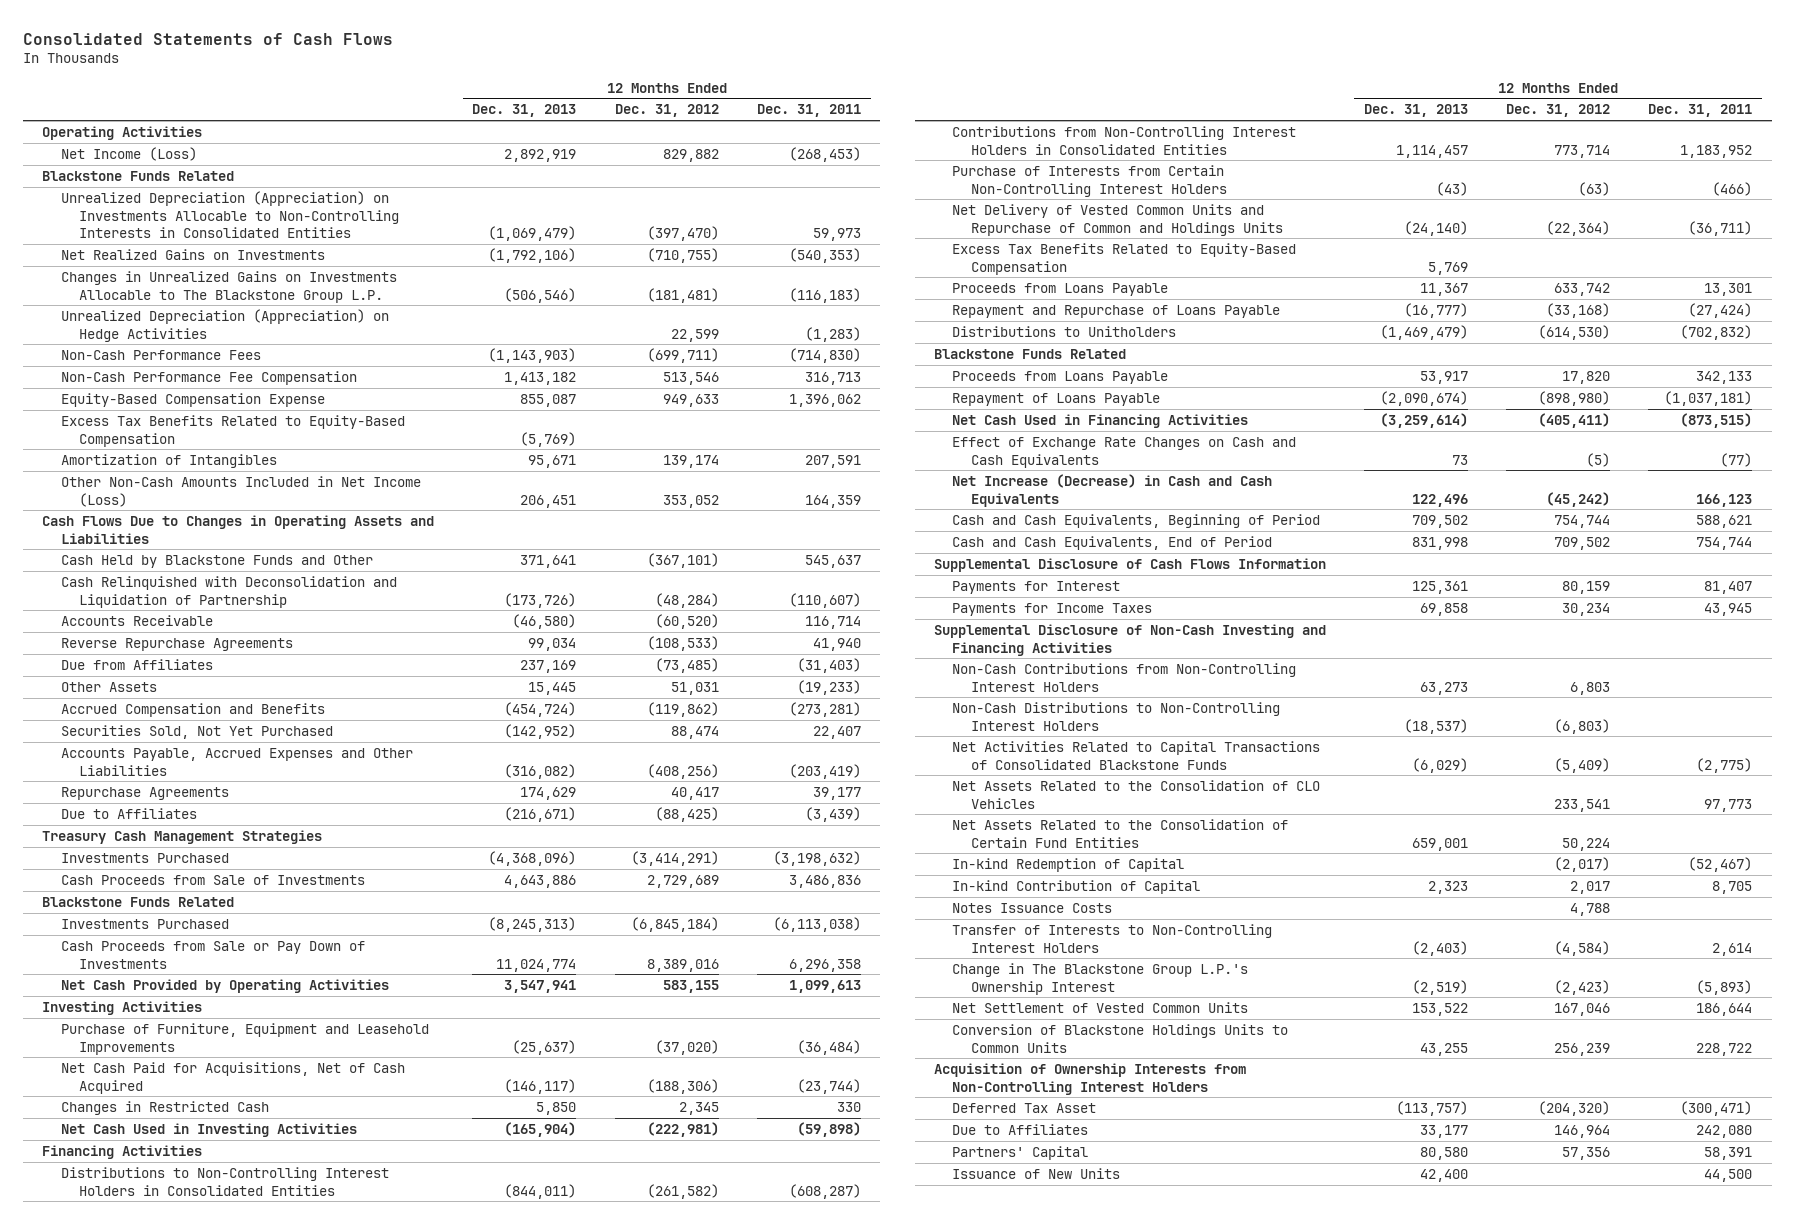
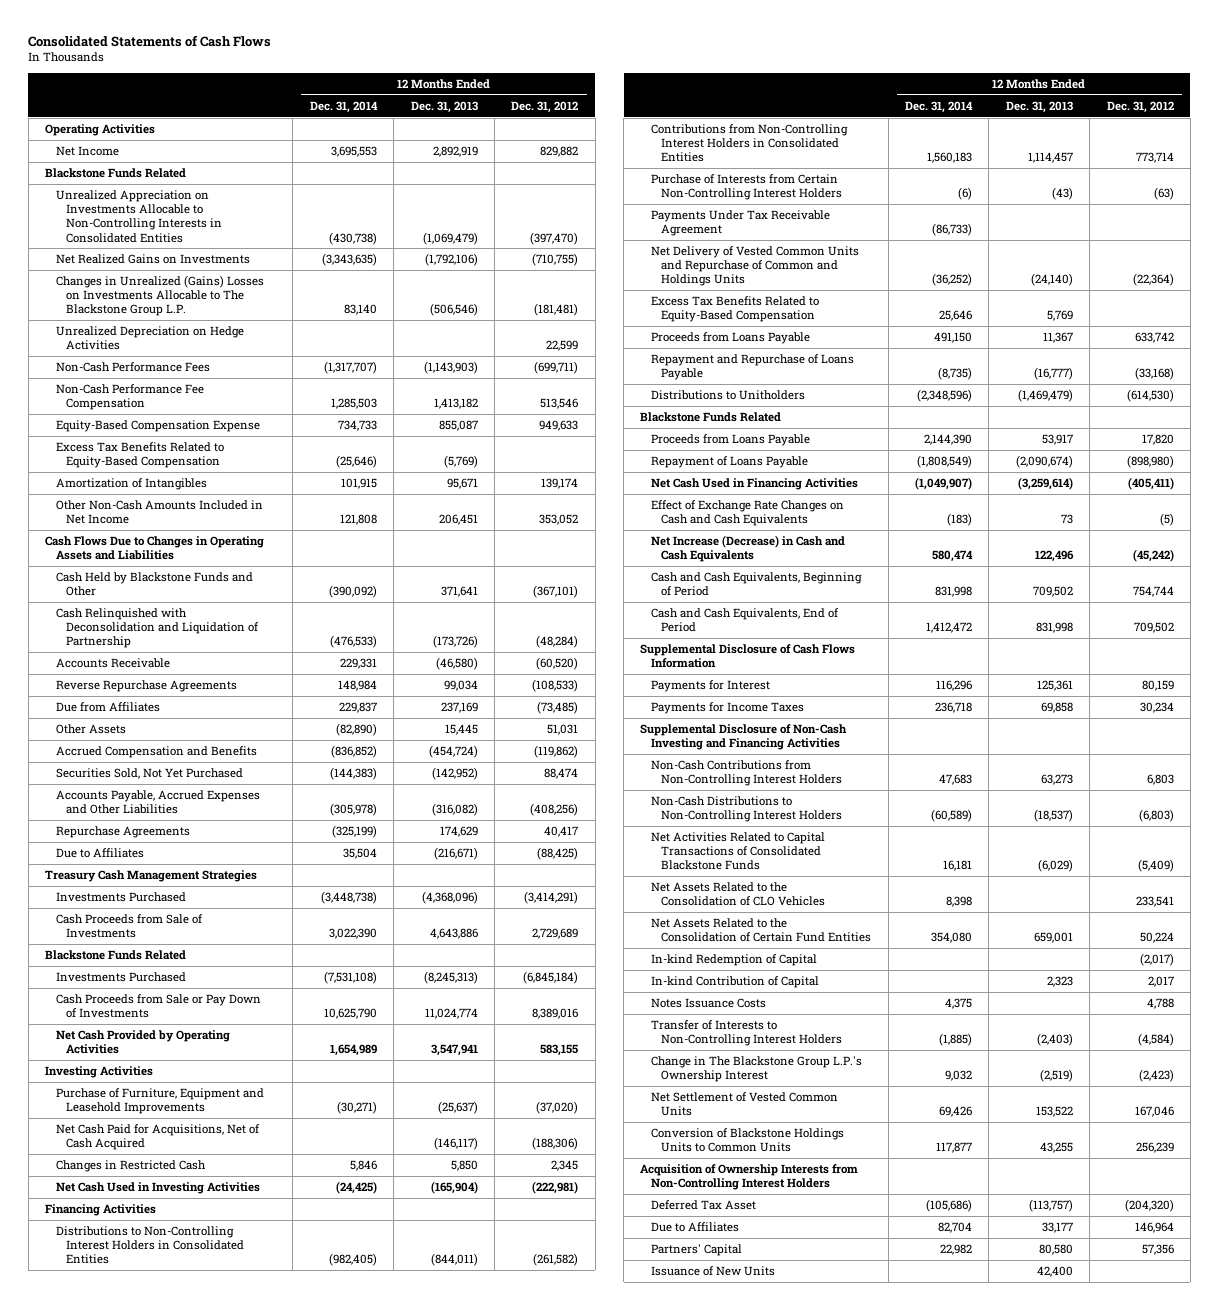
[756,104,861,118] Dec. 31, 2011 -> none
none -> [309,100,378,113] Dec. 31, 2014
[60,146,197,161] Net Income (Loss) -> [55,146,119,157] Net Income
[60,190,400,239] Unrealized Depreciation (Appreciation) on Investments Allocable to Non-Controlling Interests in Consolidated Entities -> [55,190,223,243] Unrealized Appreciation on Investments Allocable to Non-Controlling Interests in Consolidated Entities
[60,270,397,303] Changes in Unrealized Gains on Investments Allocable to The Blackstone Group L.P. -> [55,275,264,317] Changes in Unrealized (Gains) Losses on Investments Allocable to The Blackstone Group L.P.
[60,308,389,342] Unrealized Depreciation (Appreciation) on Hedge Activities -> [55,326,244,351] Unrealized Depreciation on Hedge Activities
[60,475,421,507] Other Non-Cash Amounts Included in Net Income (Loss) -> [55,500,263,525] Other Non-Cash Amounts Included in Net Income
none -> [650,210,830,237] Payments Under Tax Receivable Agreement

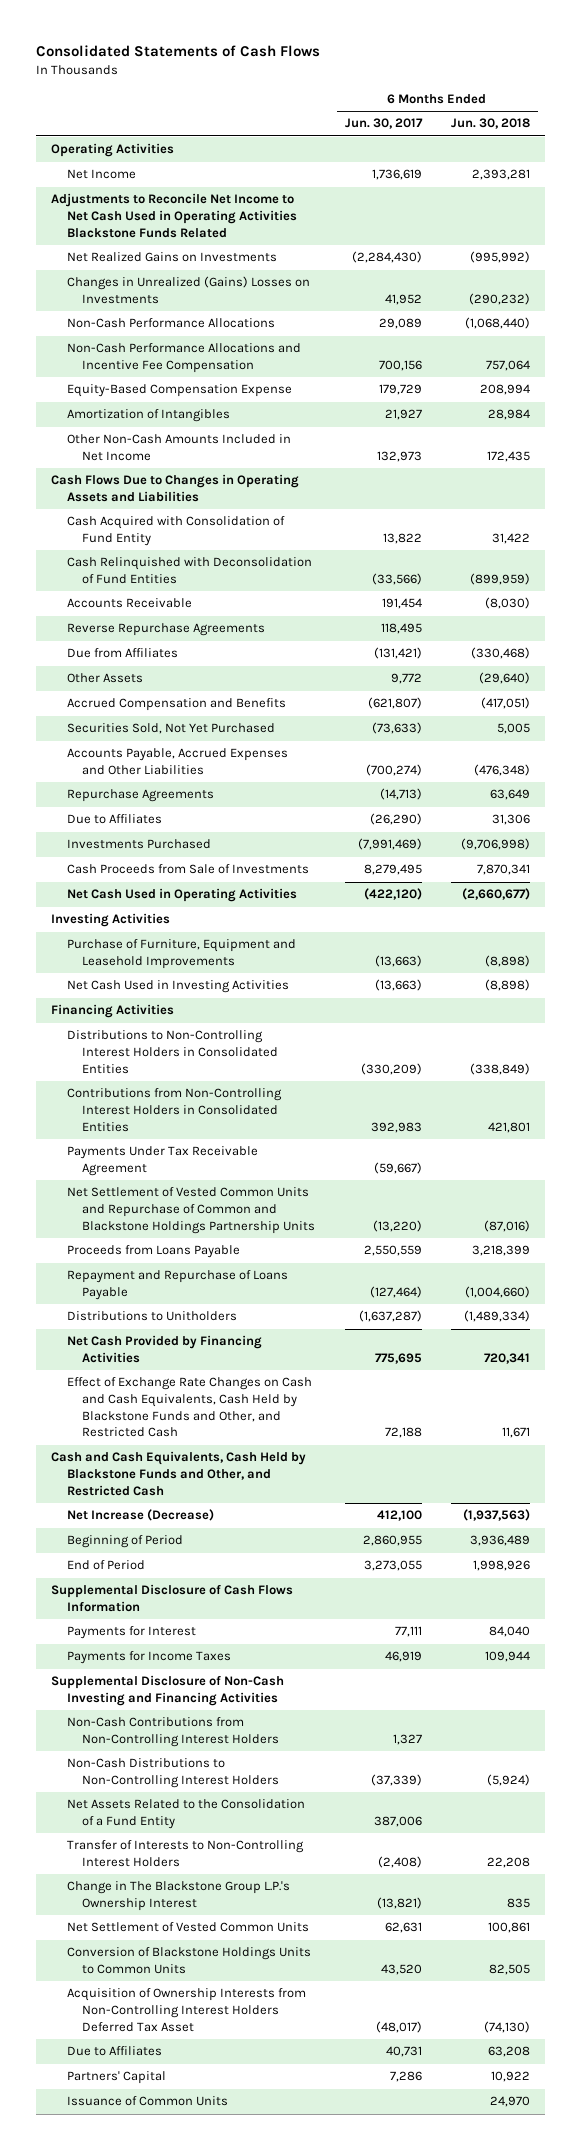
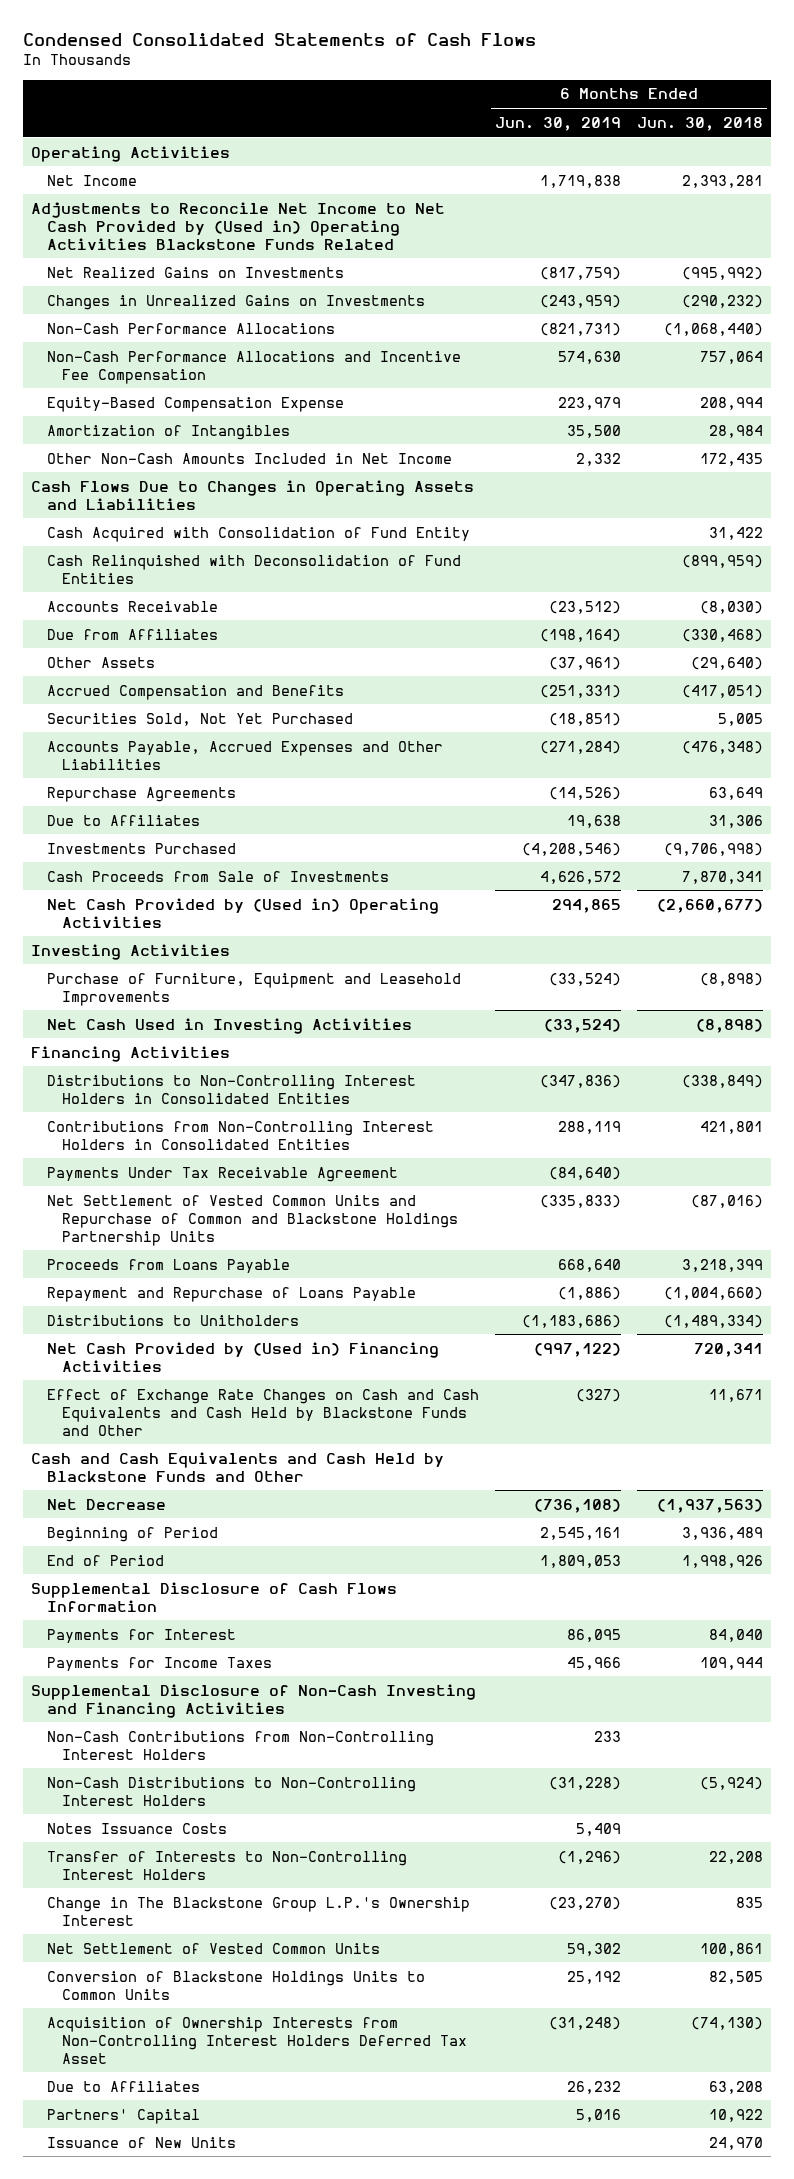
[36,45,321,58] Consolidated Statements of Cash Flows -> [23,32,537,46] Condensed Consolidated Statements of Cash Flows
[344,118,423,130] Jun. 30, 2017 -> none
none -> [494,116,621,131] Jun. 30, 2019
[51,193,297,238] Adjustments to Reconcile Net Income to Net Cash Used in Operating Activities Blackstone Funds Related -> [31,201,446,250] Adjustments to Reconcile Net Income to Net Cash Provided by (Used in) Operating Activities Blackstone Funds Related
[66,276,310,305] Changes in Unrealized (Gains) Losses on Investments -> [46,294,425,310] Changes in Unrealized Gains on Investments
[66,623,265,637] Reverse Repurchase Agreements -> none
[66,888,297,903] Net Cash Used in Operating Activities -> [46,897,439,928] Net Cash Provided by (Used in) Operating Activities
[66,1335,262,1364] Net Cash Provided by Financing Activities -> [46,1341,439,1372] Net Cash Provided by (Used in) Financing Activities
[66,1377,312,1438] Effect of Exchange Rate Changes on Cash and Cash Equivalents, Cash Held by Blackstone Funds and Other, and Restricted Cash -> [46,1388,479,1436] Effect of Exchange Rate Changes on Cash and Cash Equivalents and Cash Held by Blackstone Funds and Other
[51,1451,307,1496] Cash and Cash Equivalents, Cash Held by Blackstone Funds and Other, and Restricted Cash -> [31,1451,445,1482] Cash and Cash Equivalents and Cash Held by Blackstone Funds and Other
[66,1509,214,1522] Net Increase (Decrease) -> [46,1498,166,1510] Net Decrease
[66,1799,305,1830] Net Assets Related to the Consolidation of a Fund Entity -> none
none -> [46,1822,227,1834] Notes Issuance Costs
[66,2096,228,2107] Issuance of Common Units -> [46,2136,236,2148] Issuance of New Units

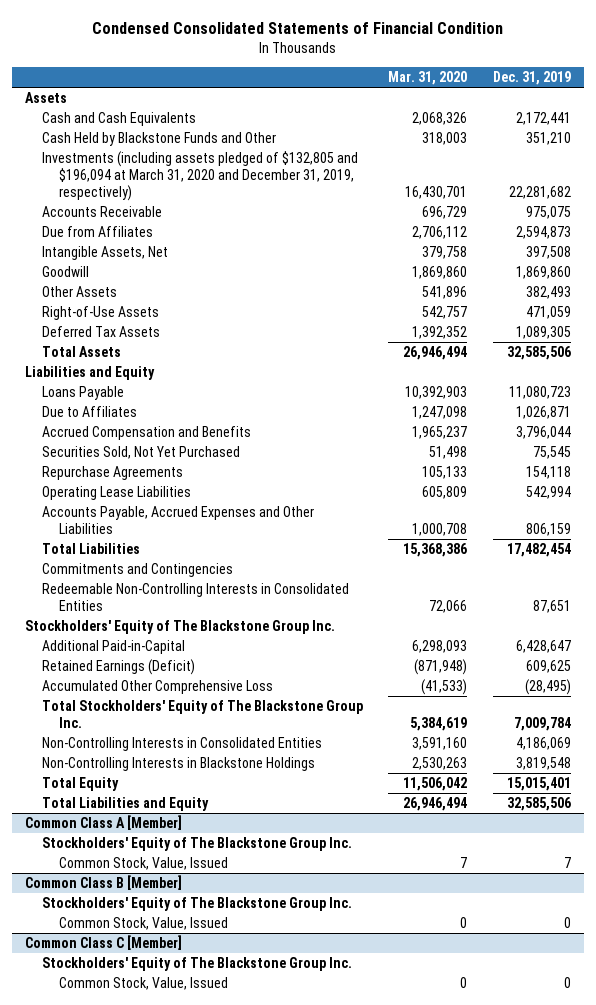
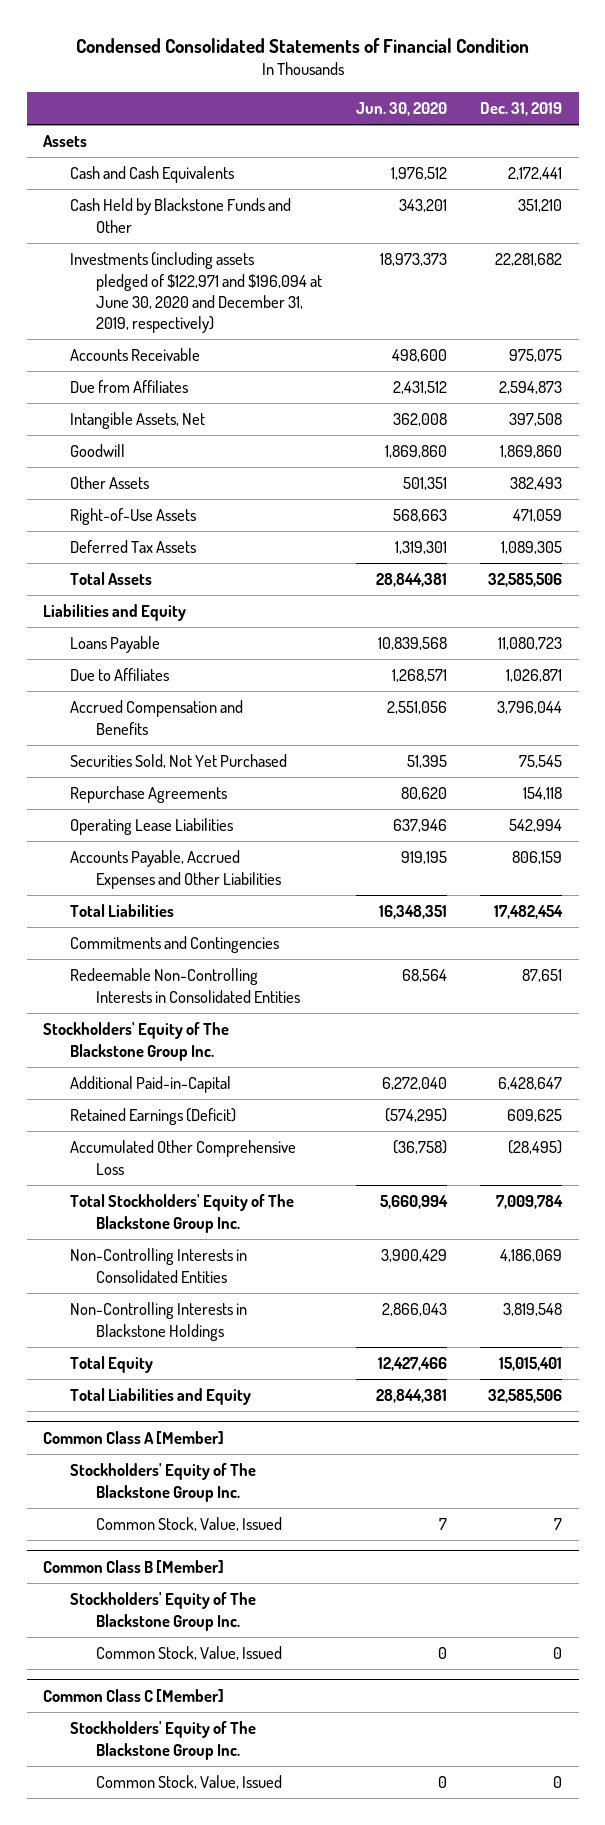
[388,70,468,85] Mar. 31, 2020 -> none
none -> [355,102,447,117] Jun. 30, 2020
[41,151,358,202] Investments (including assets pledged of $132,805 and $196,094 at March 31, 2020 and December 31, 2019, respectively) -> [69,252,323,334] Investments (including assets pledged of $122,971 and $196,094 at June 30, 2020 and December 31, 2019, respectively)

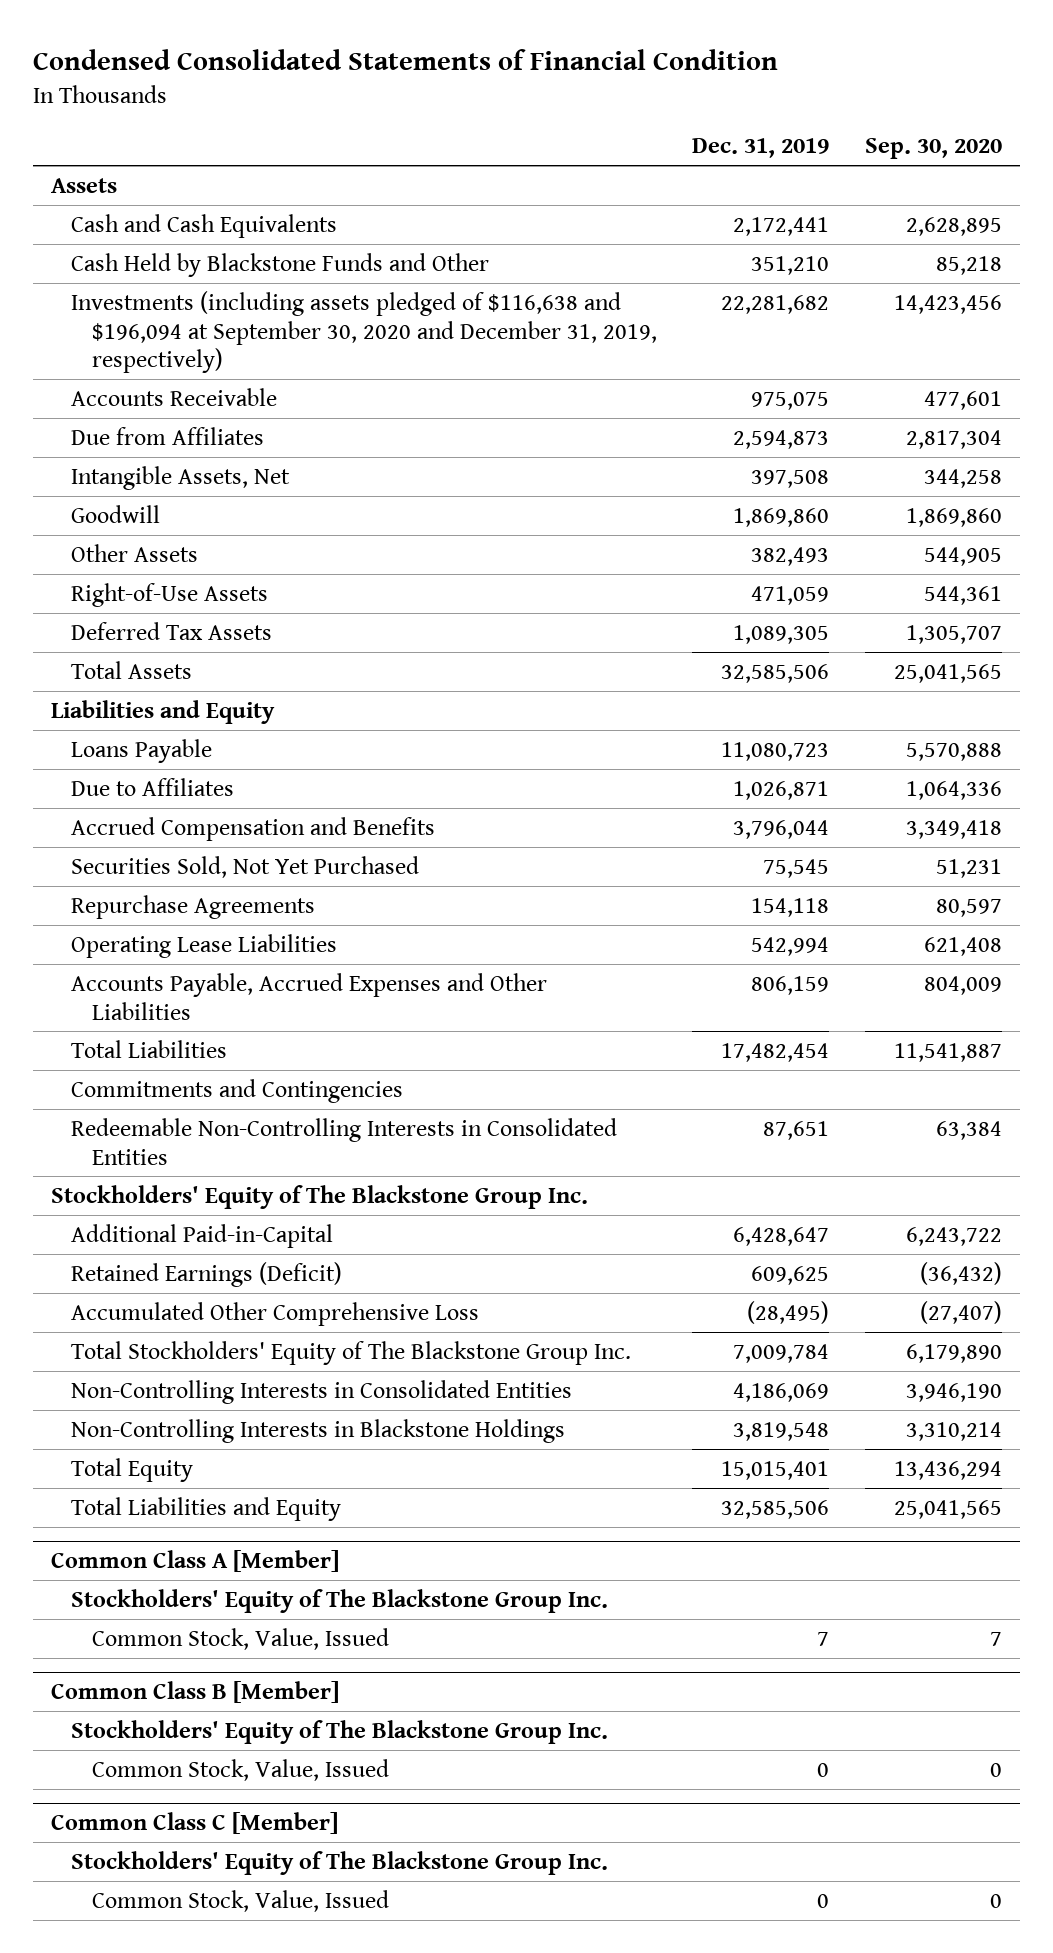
[355,102,447,117] Jun. 30, 2020 -> none
none -> [864,138,1002,160] Sep. 30, 2020
[69,252,323,334] Investments (including assets pledged of $122,971 and $196,094 at June 30, 2020 and December 31, 2019, respectively) -> [71,290,657,374] Investments (including assets pledged of $116,638 and $196,094 at September 30, 2020 and December 31, 2019, respectively)

